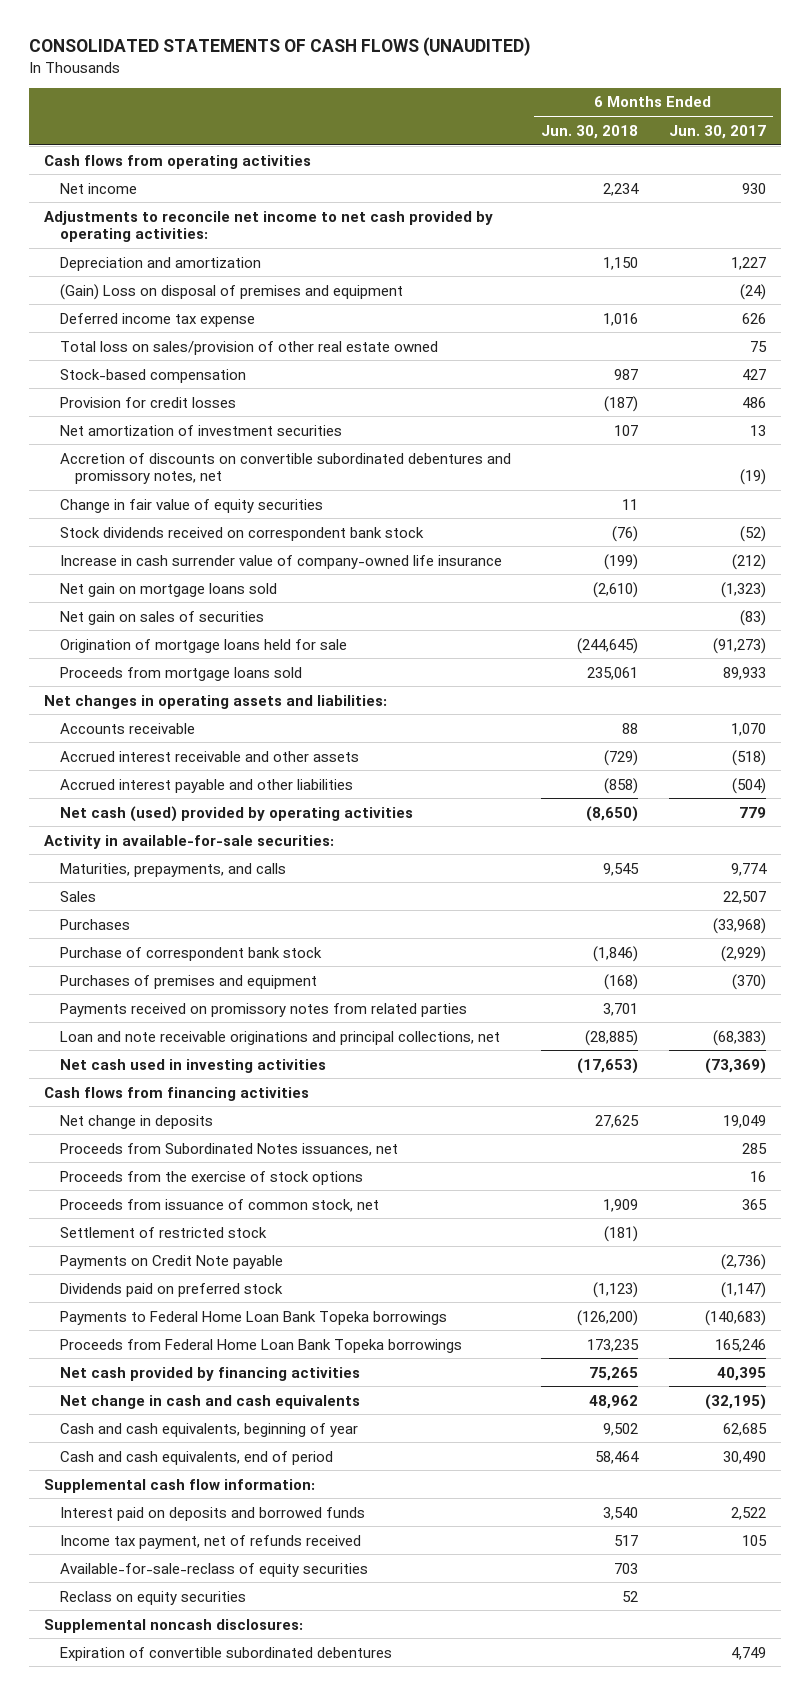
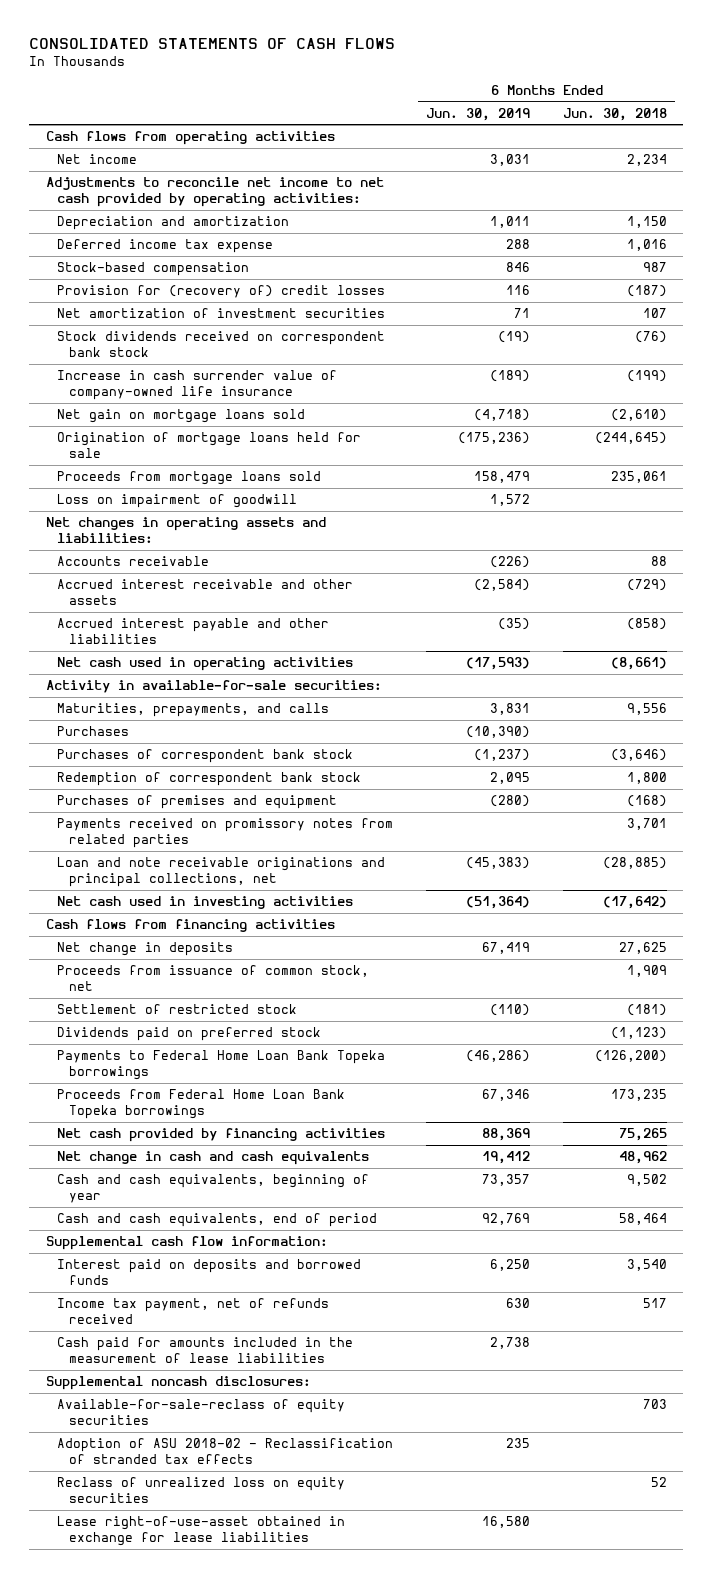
[28,37,531,57] CONSOLIDATED STATEMENTS OF CASH FLOWS (UNAUDITED) -> [29,38,396,50] CONSOLIDATED STATEMENTS OF CASH FLOWS
[668,124,766,139] Jun. 30, 2017 -> none
none -> [426,107,531,121] Jun. 30, 2019
[59,283,403,300] (Gain) Loss on disposal of premises and equipment -> none
[59,340,438,355] Total loss on sales/provision of other real estate owned -> none
[59,396,236,408] Provision for credit losses -> [57,285,386,299] Provision for (recovery of) credit losses
[59,452,511,485] Accretion of discounts on convertible subordinated debentures and promissory notes, net -> none
[59,498,323,513] Change in fair value of equity securities -> none
[59,610,264,625] Net gain on sales of securities -> none
none -> [57,494,298,509] Loss on impairment of goodwill
[59,805,413,822] Net cash (used) provided by operating activities -> [57,657,354,672] Net cash used in operating activities
[586,805,639,822] (8,650) -> [610,657,667,671] (8,661)
[59,890,96,902] Sales -> none
[603,862,640,876] 9,545 -> [626,703,667,716] 9,556
[59,946,322,961] Purchase of correspondent bank stock -> [57,749,354,764] Purchases of correspondent bank stock
[593,945,639,962] (1,846) -> [610,749,667,762] (3,646)
none -> [57,772,362,787] Redemption of correspondent bank stock
[577,1057,639,1074] (17,653) -> [602,896,667,910] (17,642)
[59,1142,398,1156] Proceeds from Subordinated Notes issuances, net -> none
[59,1170,363,1185] Proceeds from the exercise of stock options -> none
[59,1254,283,1269] Payments on Credit Note payable -> none
[59,1590,246,1605] Reclass on equity securities -> none
none -> [57,1337,354,1364] Cash paid for amounts included in the measurement of lease liabilities
[59,1646,392,1661] Expiration of convertible subordinated debentures -> none
[59,1562,368,1577] Available-for-sale-reclass of equity securities -> [57,1399,346,1426] Available-for-sale-reclass of equity securities
none -> [57,1438,394,1465] Adoption of ASU 2018-02 - Reclassification of stranded tax effects
none -> [57,1477,346,1504] Reclass of unrealized loss on equity securities
none -> [57,1516,346,1547] Lease right-of-use-asset obtained in exchange for lease liabilities

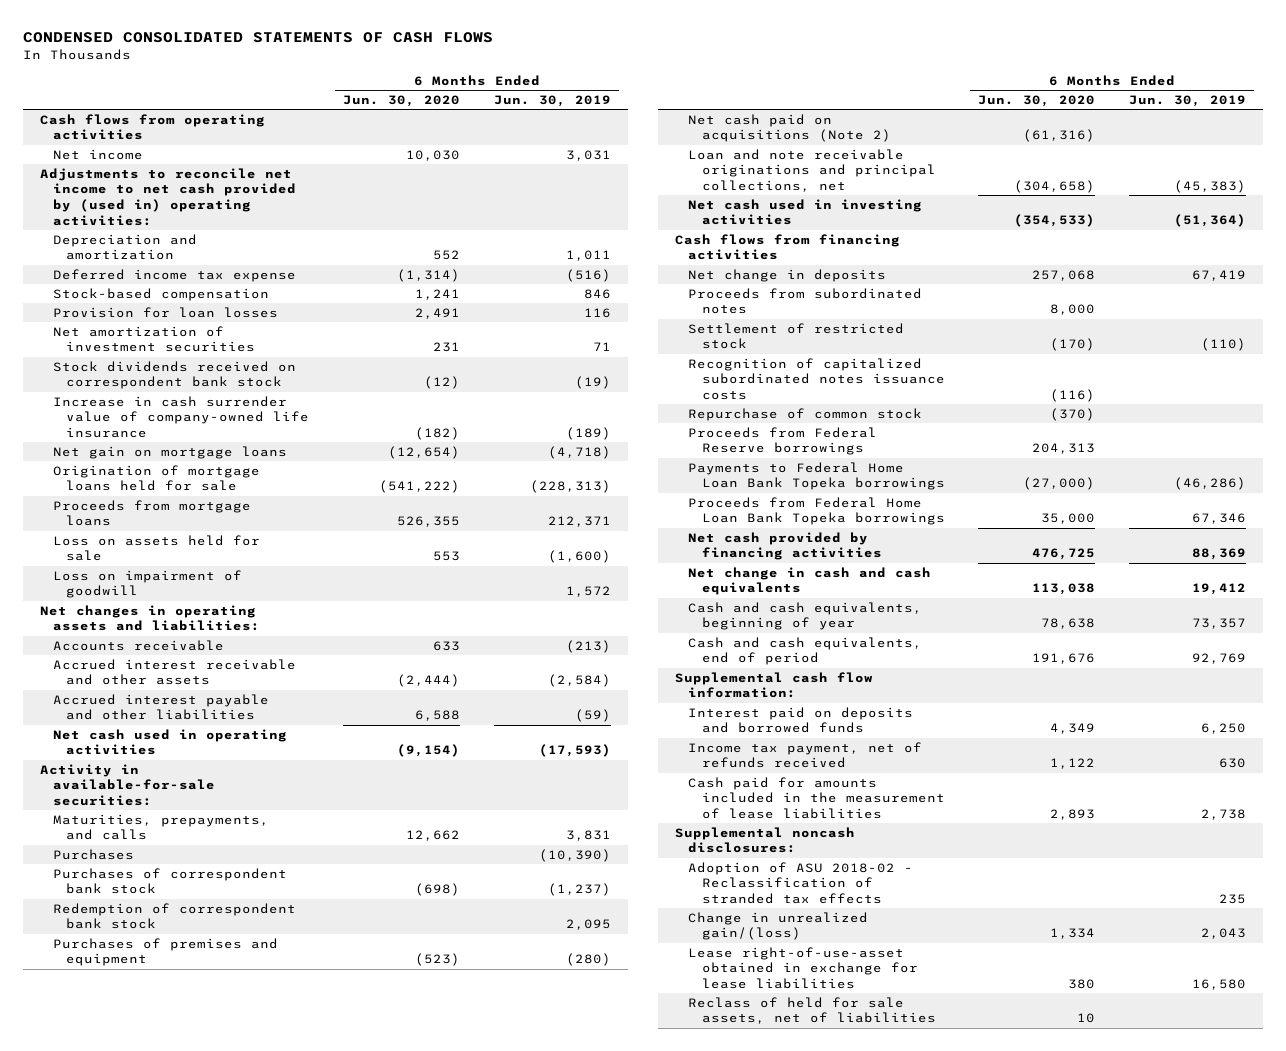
[29,38,396,50] CONSOLIDATED STATEMENTS OF CASH FLOWS -> [23,32,494,44] CONDENSED CONSOLIDATED STATEMENTS OF CASH FLOWS
[562,107,667,121] Jun. 30, 2018 -> none
none -> [343,95,461,108] Jun. 30, 2020
[45,177,384,208] Adjustments to reconcile net income to net cash provided by operating activities: -> [40,167,297,226] Adjustments to reconcile net income to net cash provided by (used in) operating activities:
[506,239,531,250] 288 -> [565,268,611,282] (516)
[57,285,386,299] Provision for (recovery of) credit losses -> [53,306,279,318] Provision for loan losses
[57,409,306,424] Net gain on mortgage loans sold -> [53,445,288,459] Net gain on mortgage loans
[458,432,531,445] (175,236) -> [529,480,611,494] (228,313)
[57,471,322,486] Proceeds from mortgage loans sold -> [53,499,252,527] Proceeds from mortgage loans
[474,471,531,484] 158,479 -> [547,516,611,528] 212,371
none -> [53,534,261,562] Loss on assets held for sale
[490,556,531,569] (226) -> [565,639,611,653] (213)
[498,618,531,631] (35) -> [574,709,611,723] (59)
[57,818,394,849] Payments received on promissory notes from related parties -> none
none -> [688,113,891,143] Net cash paid on acquisitions (Note 2)
[57,965,370,992] Proceeds from issuance of common stock, net -> none
none -> [688,287,923,315] Proceeds from subordinated notes
[57,1027,322,1042] Dividends paid on preferred stock -> none
none -> [688,357,945,401] Recognition of capitalized subordinated notes issuance costs
none -> [688,407,923,421] Repurchase of common stock
none -> [688,426,878,456] Proceeds from Federal Reserve borrowings
[57,1399,346,1426] Available-for-sale-reclass of equity securities -> none
[57,1477,346,1504] Reclass of unrealized loss on equity securities -> none
none -> [688,911,869,941] Change in unrealized gain/(loss)
none -> [688,996,936,1025] Reclass of held for sale assets, net of liabilities

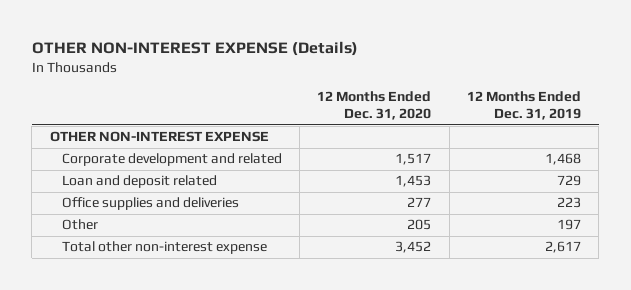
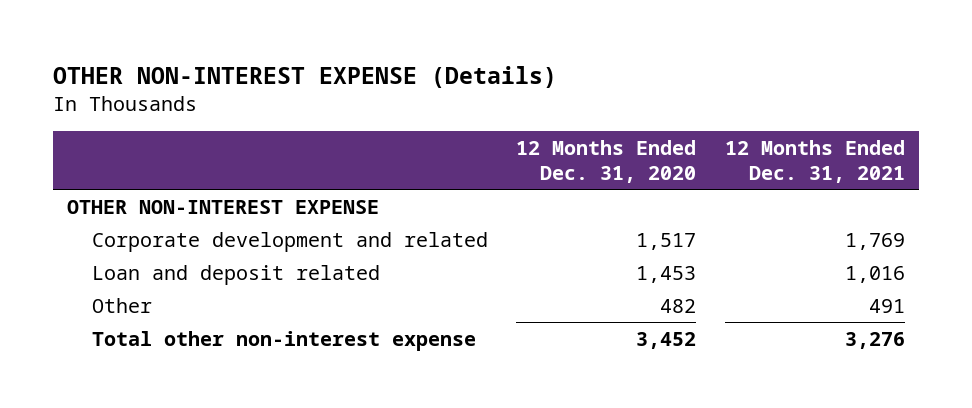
[467,91,582,121] 12 Months Ended Dec. 31, 2019 -> none
none -> [724,139,905,183] 12 Months Ended Dec. 31, 2021
[61,197,239,211] Office supplies and deliveries -> none
[407,219,432,231] 205 -> [660,298,697,313] 482

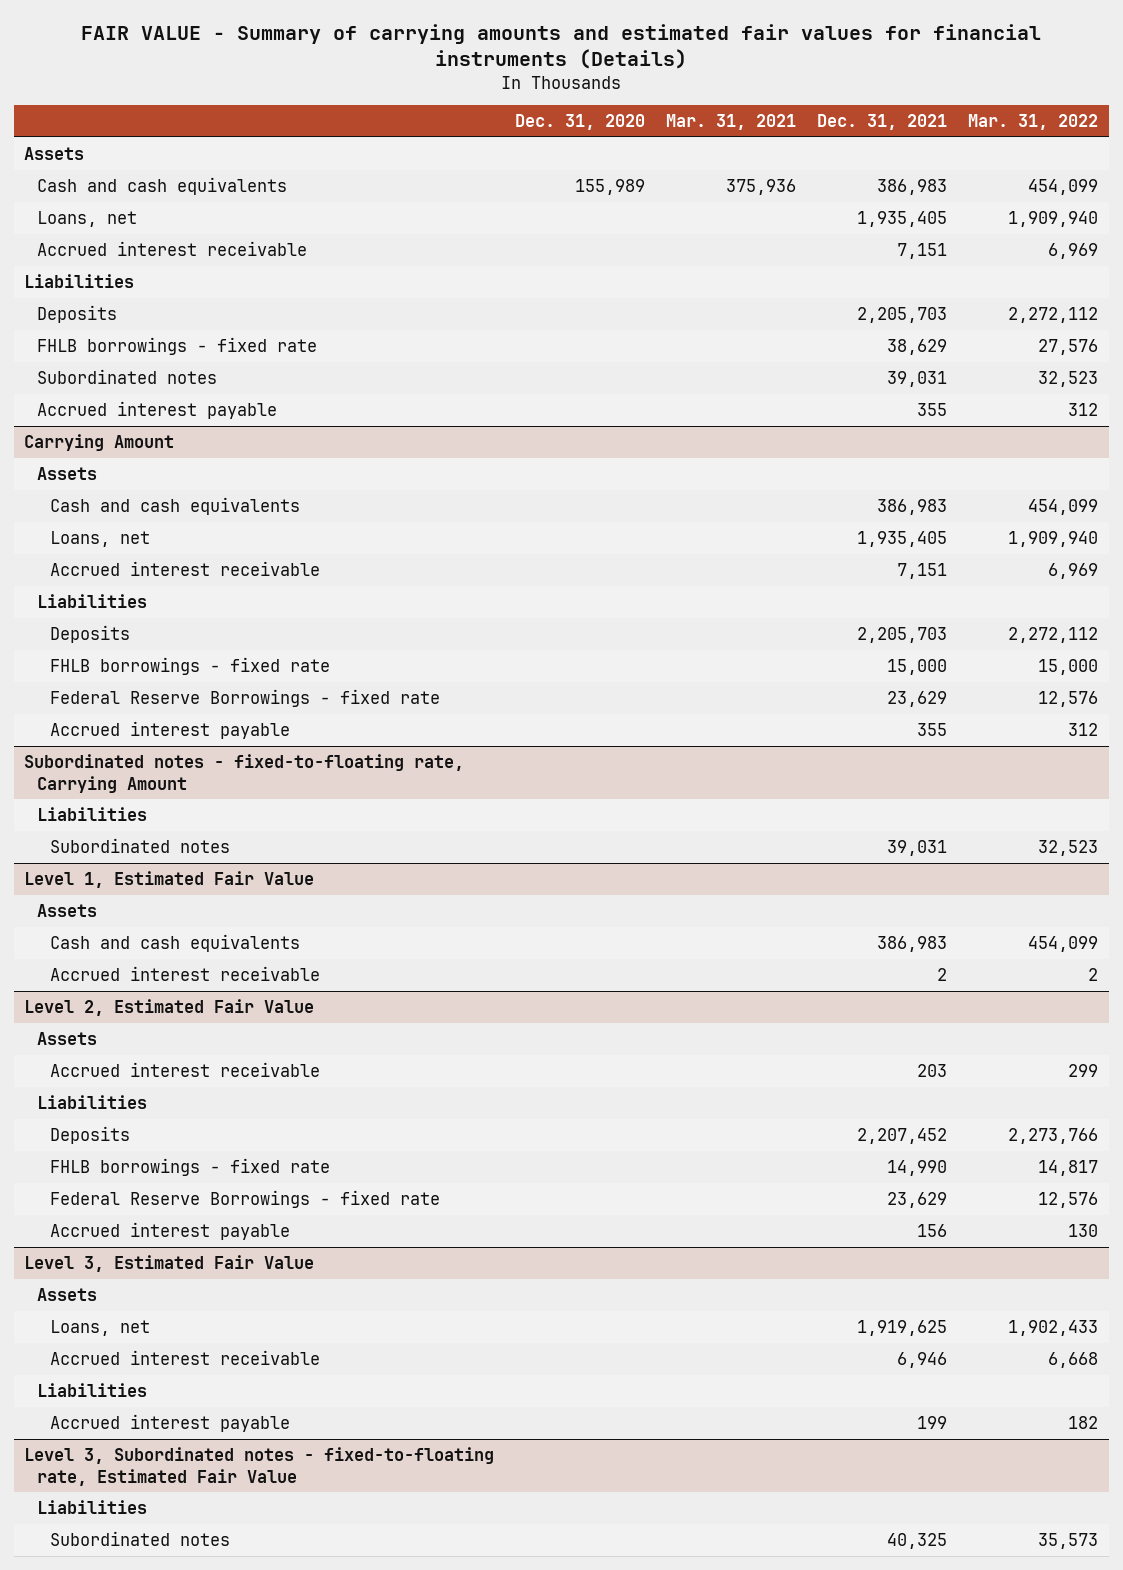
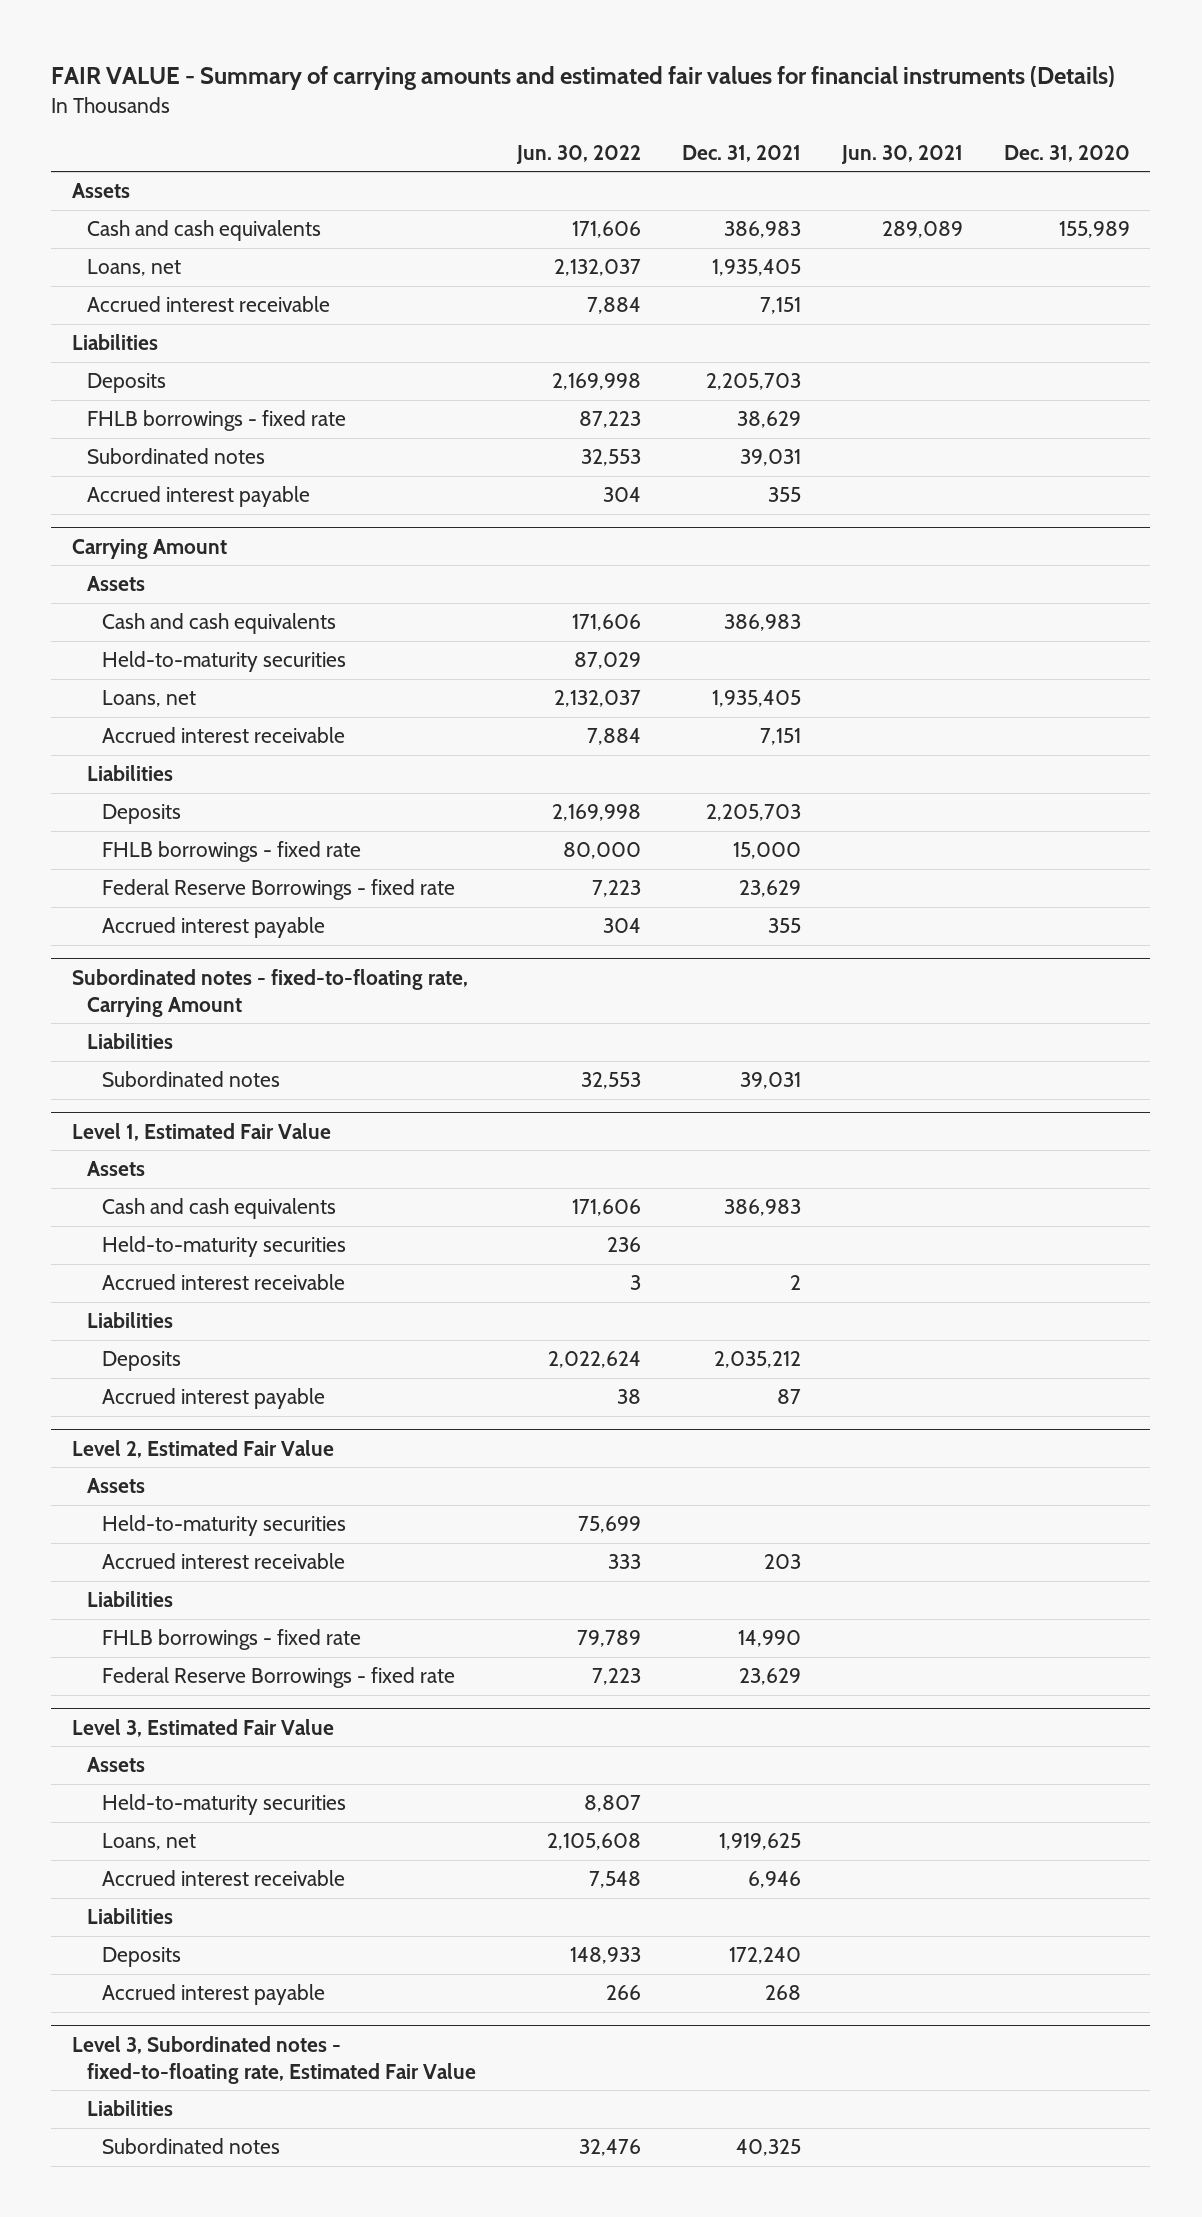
[666,114,797,131] Mar. 31, 2021 -> none
[968,114,1099,131] Mar. 31, 2022 -> none
none -> [515,144,641,164] Jun. 30, 2022
none -> [840,144,963,164] Jun. 30, 2021
none -> [102,651,347,673] Held-to-maturity securities
none -> [102,1236,347,1258] Held-to-maturity securities
none -> [86,1312,173,1329] Liabilities
none -> [102,1351,182,1372] Deposits
none -> [102,1388,326,1410] Accrued interest payable
none -> [102,1515,347,1537] Held-to-maturity securities
[50,1125,131,1144] Deposits -> none
[50,1221,291,1240] Accrued interest payable -> none
none -> [102,1794,347,1816] Held-to-maturity securities
none -> [102,1947,182,1968] Deposits
[917,1415,948,1429] 199 -> [764,1985,801,2001] 268

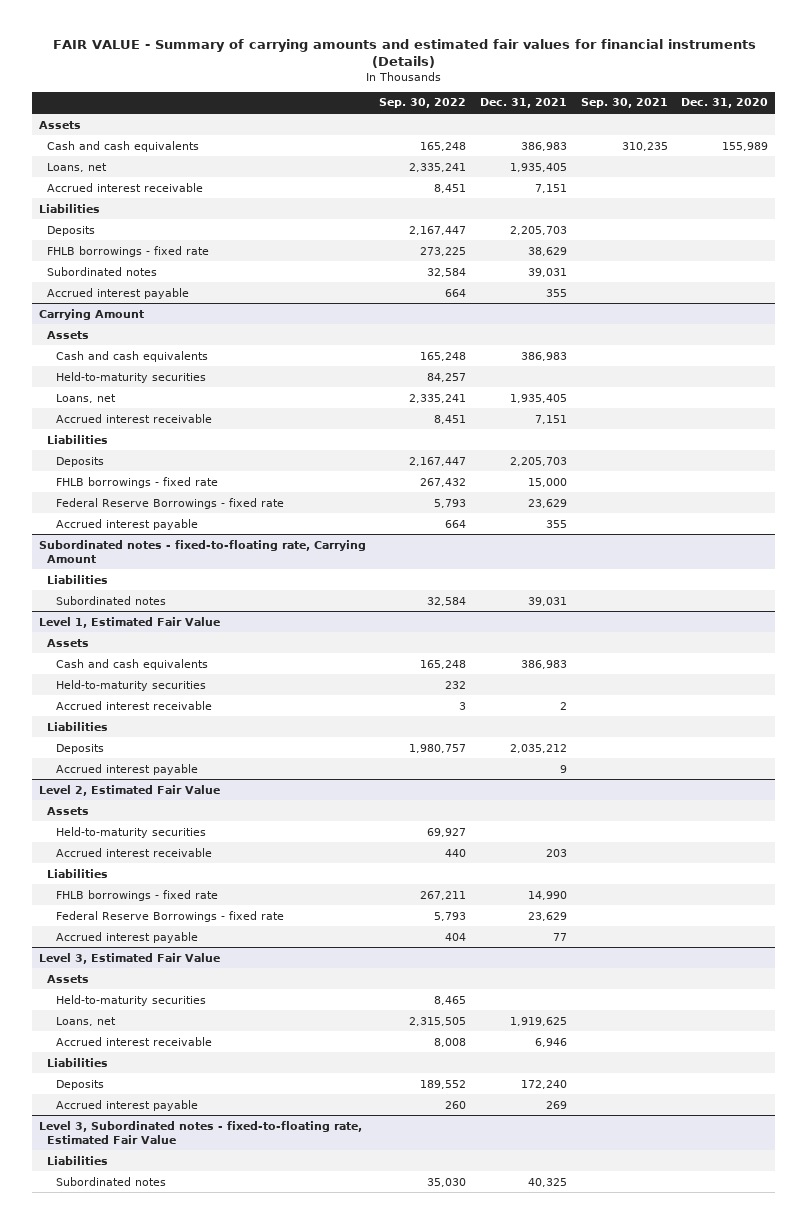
[515,144,641,164] Jun. 30, 2022 -> none
[840,144,963,164] Jun. 30, 2021 -> none
none -> [379,98,467,109] Sep. 30, 2022
none -> [580,98,668,109] Sep. 30, 2021
[776,1389,801,1405] 87 -> [560,764,568,773] 9
none -> [56,931,199,943] Accrued interest payable
[764,1985,801,2001] 268 -> [546,1100,568,1109] 269

